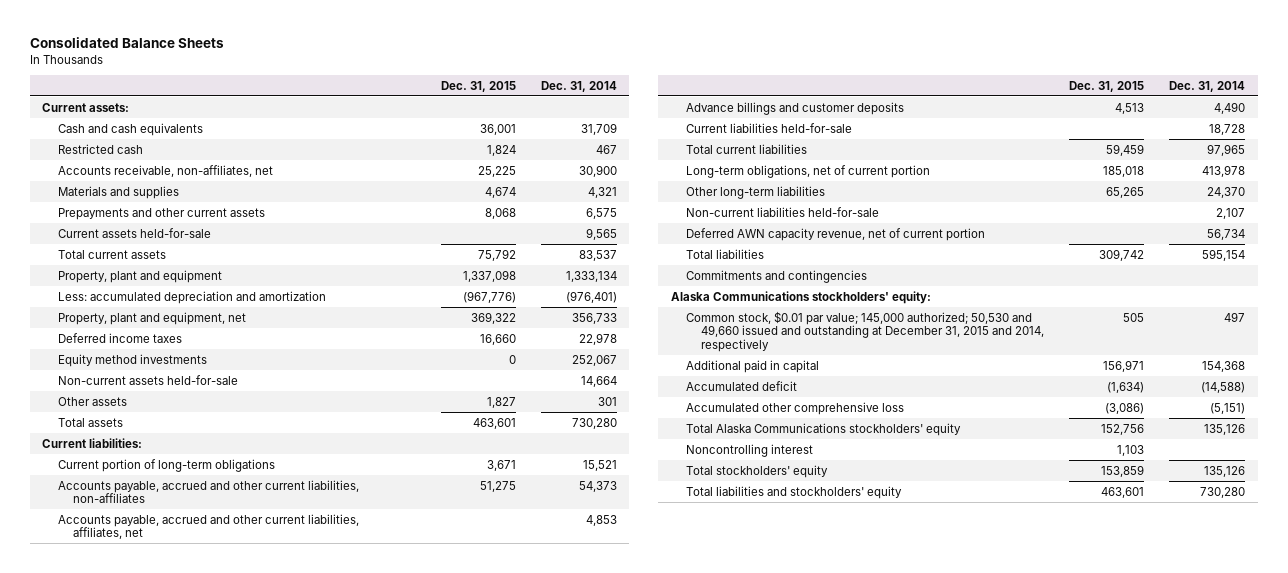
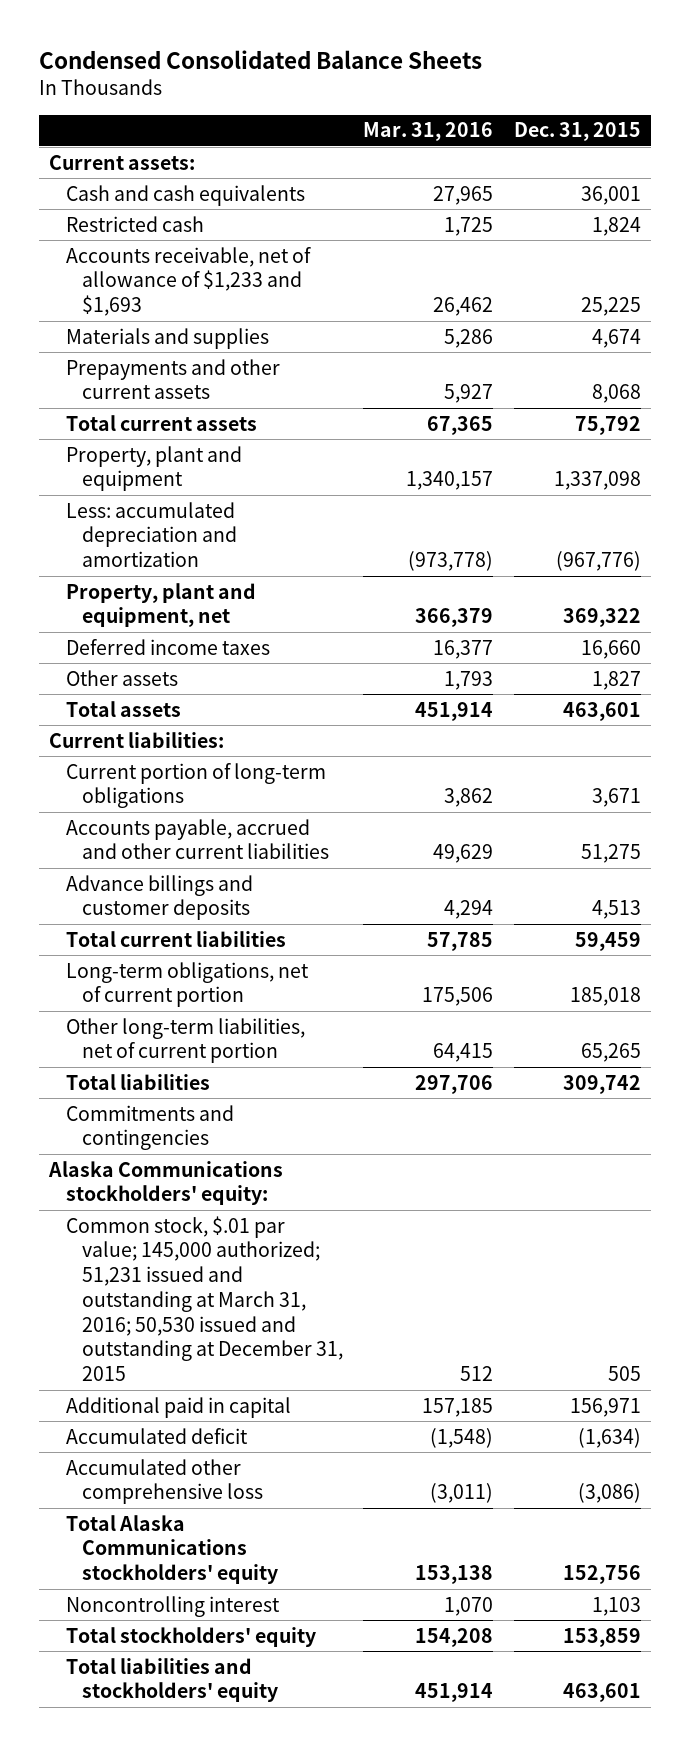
[29,36,224,48] Consolidated Balance Sheets -> [39,50,483,70] Condensed Consolidated Balance Sheets
[540,80,617,92] Dec. 31, 2014 -> none
none -> [363,122,494,142] Mar. 31, 2016
[57,164,273,177] Accounts receivable, non-affiliates, net -> [65,246,311,317] Accounts receivable, net of allowance of $1,233 and $1,693
[57,227,211,238] Current assets held-for-sale -> none
[57,353,207,367] Equity method investments -> none
[57,374,238,385] Non-current assets held-for-sale -> none
[57,513,359,540] Accounts payable, accrued and other current liabilities, affiliates, net -> none
[57,479,359,504] Accounts payable, accrued and other current liabilities, non-affiliates -> [65,818,330,860] Accounts payable, accrued and other current liabilities
[686,122,853,133] Current liabilities held-for-sale -> none
[686,206,880,217] Non-current liabilities held-for-sale -> none
[686,227,986,241] Deferred AWN capacity revenue, net of current portion -> none
[686,185,826,199] Other long-term liabilities -> [65,1017,305,1064] Other long-term liabilities, net of current portion
[686,310,1045,353] Common stock, $0.01 par value; 145,000 authorized; 50,530 and 49,660 issued and outstanding at December 31, 2015 and 2014, respectively -> [65,1215,344,1382] Common stock, $.01 par value; 145,000 authorized; 51,231 issued and outstanding at March 31, 2016; 50,530 issued and outstanding at December 31, 2015

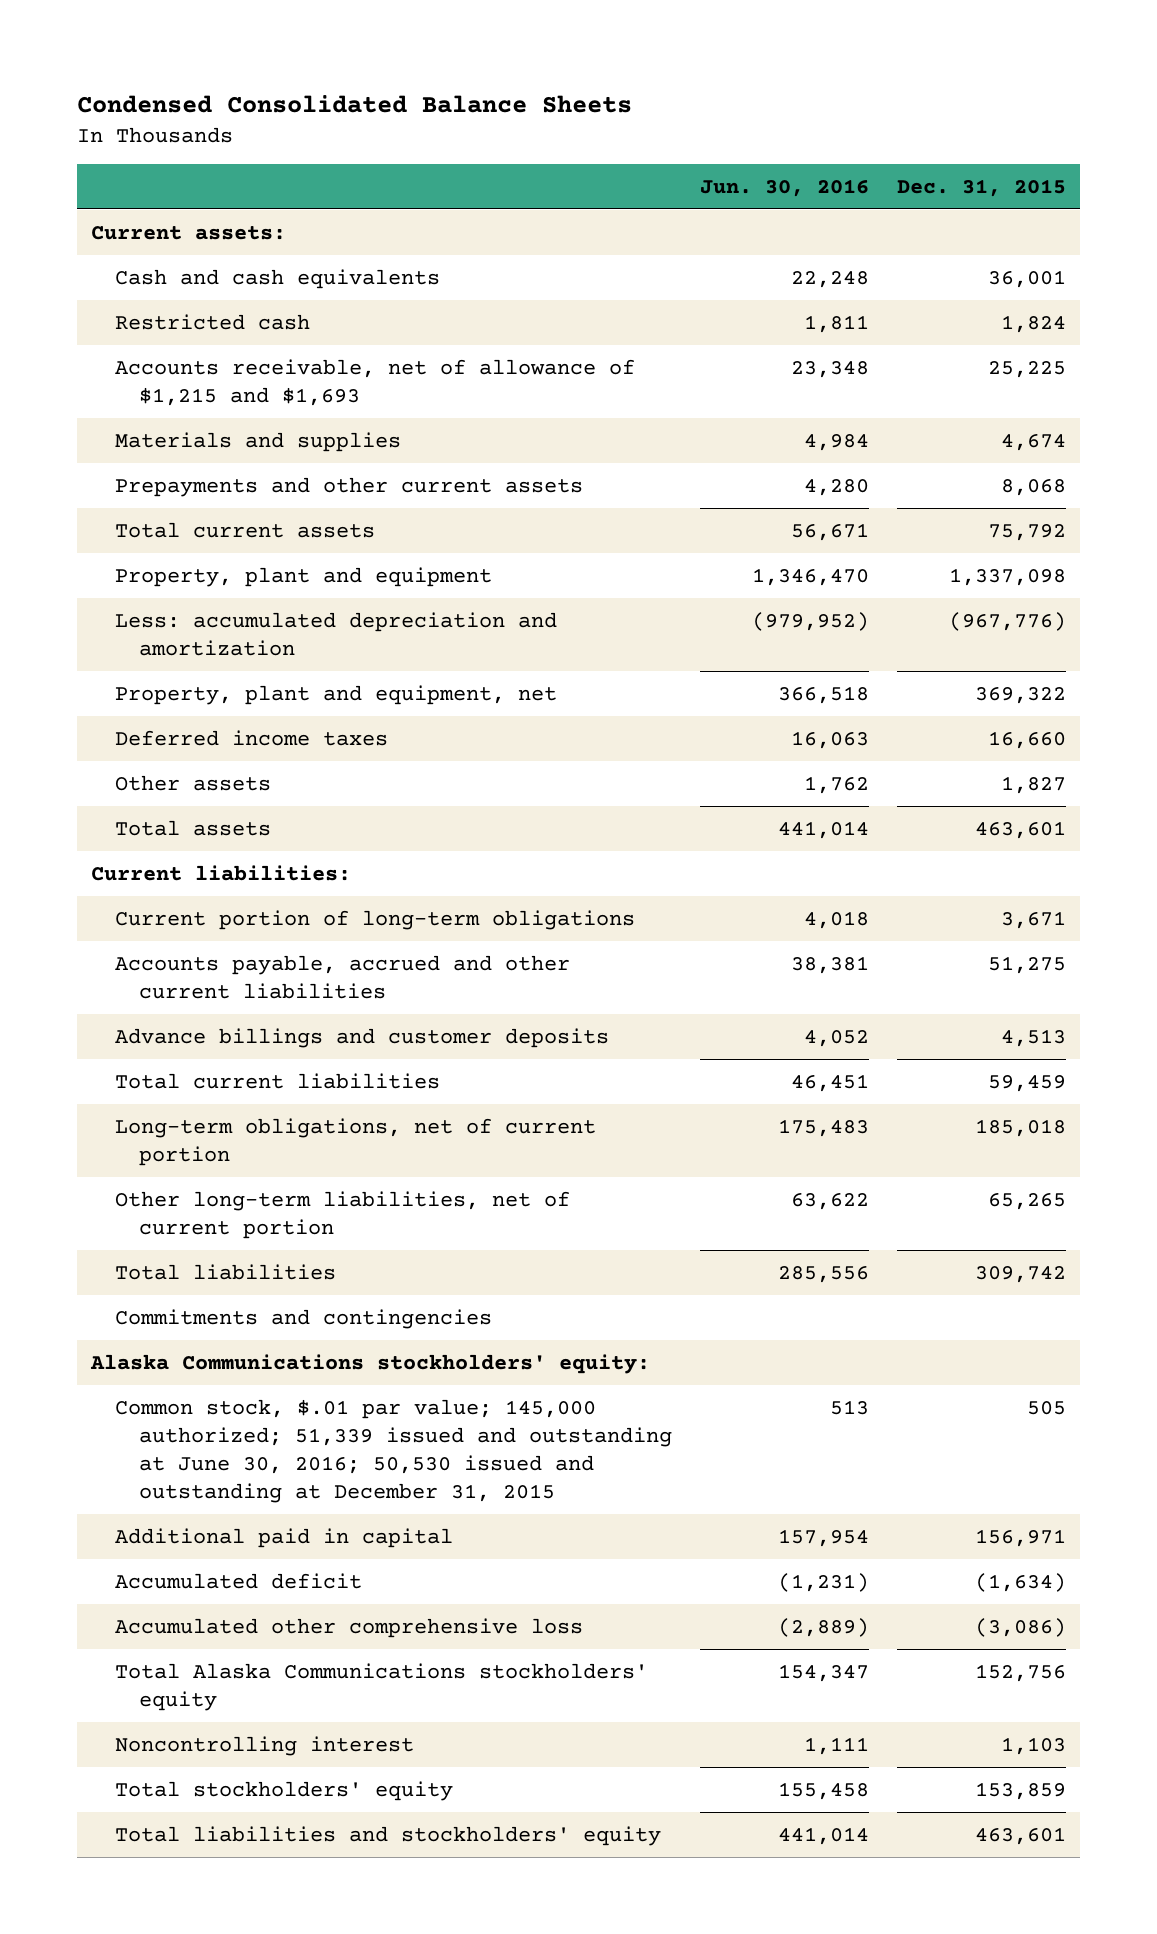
[363,122,494,142] Mar. 31, 2016 -> none
none -> [699,178,869,197] Jun. 30, 2016
[65,246,311,317] Accounts receivable, net of allowance of $1,233 and $1,693 -> [114,358,635,406] Accounts receivable, net of allowance of $1,215 and $1,693
[65,1215,344,1382] Common stock, $.01 par value; 145,000 authorized; 51,231 issued and outstanding at March 31, 2016; 50,530 issued and outstanding at December 31, 2015 -> [114,1398,672,1503] Common stock, $.01 par value; 145,000 authorized; 51,339 issued and outstanding at June 30, 2016; 50,530 issued and outstanding at December 31, 2015

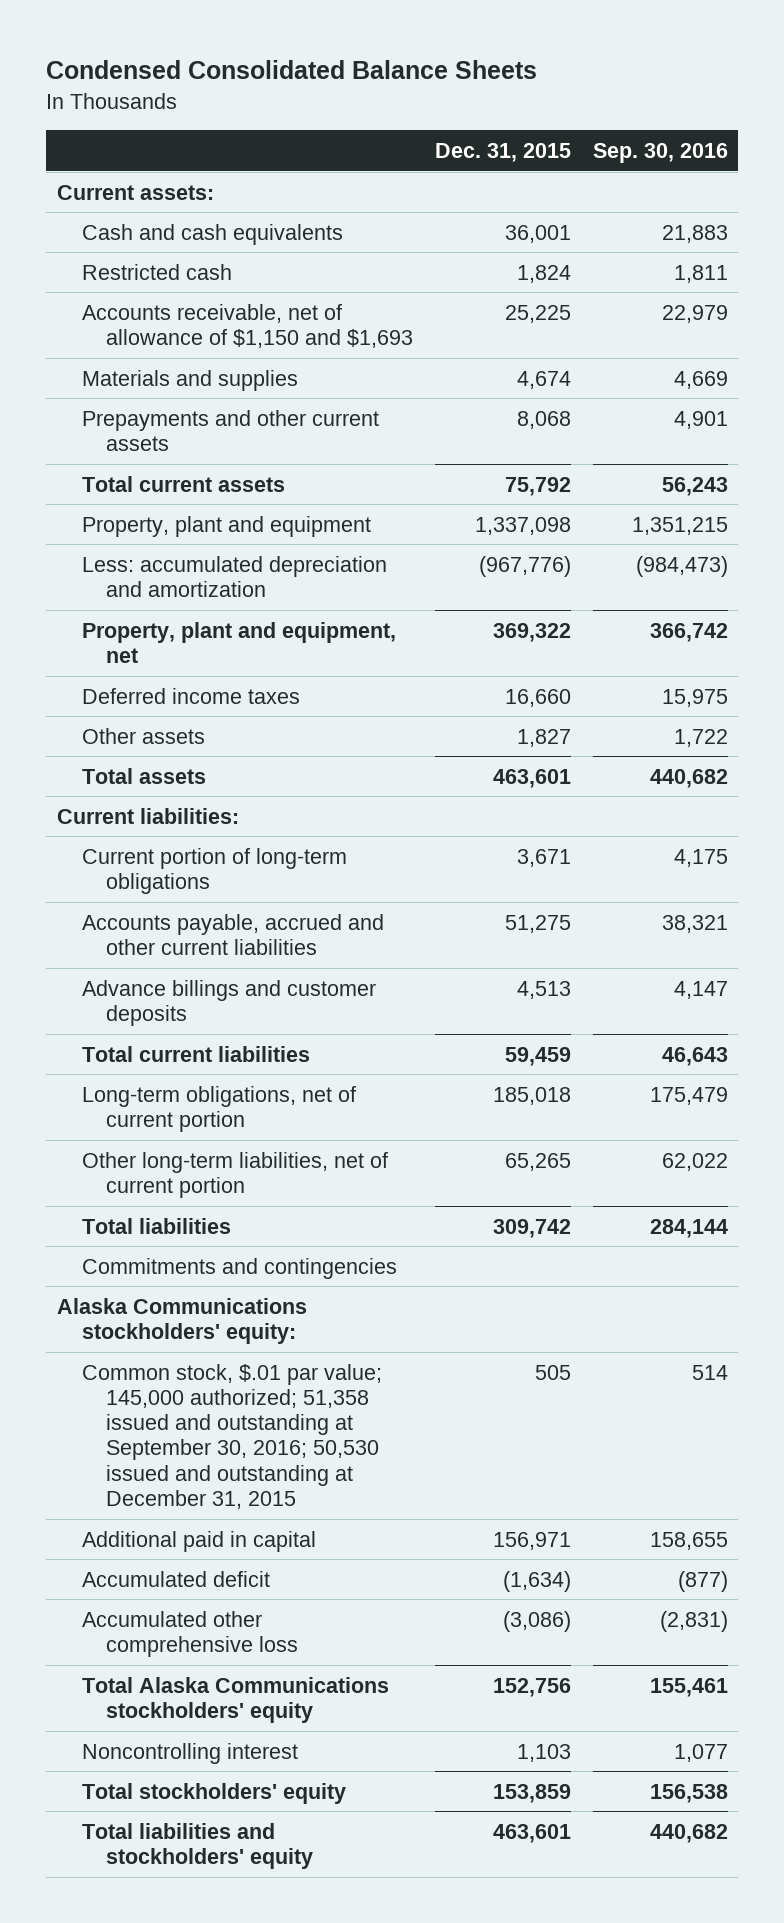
[699,178,869,197] Jun. 30, 2016 -> none
none -> [592,142,728,163] Sep. 30, 2016
[114,358,635,406] Accounts receivable, net of allowance of $1,215 and $1,693 -> [81,303,414,348] Accounts receivable, net of allowance of $1,150 and $1,693
[114,1398,672,1503] Common stock, $.01 par value; 145,000 authorized; 51,339 issued and outstanding at June 30, 2016; 50,530 issued and outstanding at December 31, 2015 -> [81,1363,382,1509] Common stock, $.01 par value; 145,000 authorized; 51,358 issued and outstanding at September 30, 2016; 50,530 issued and outstanding at December 31, 2015

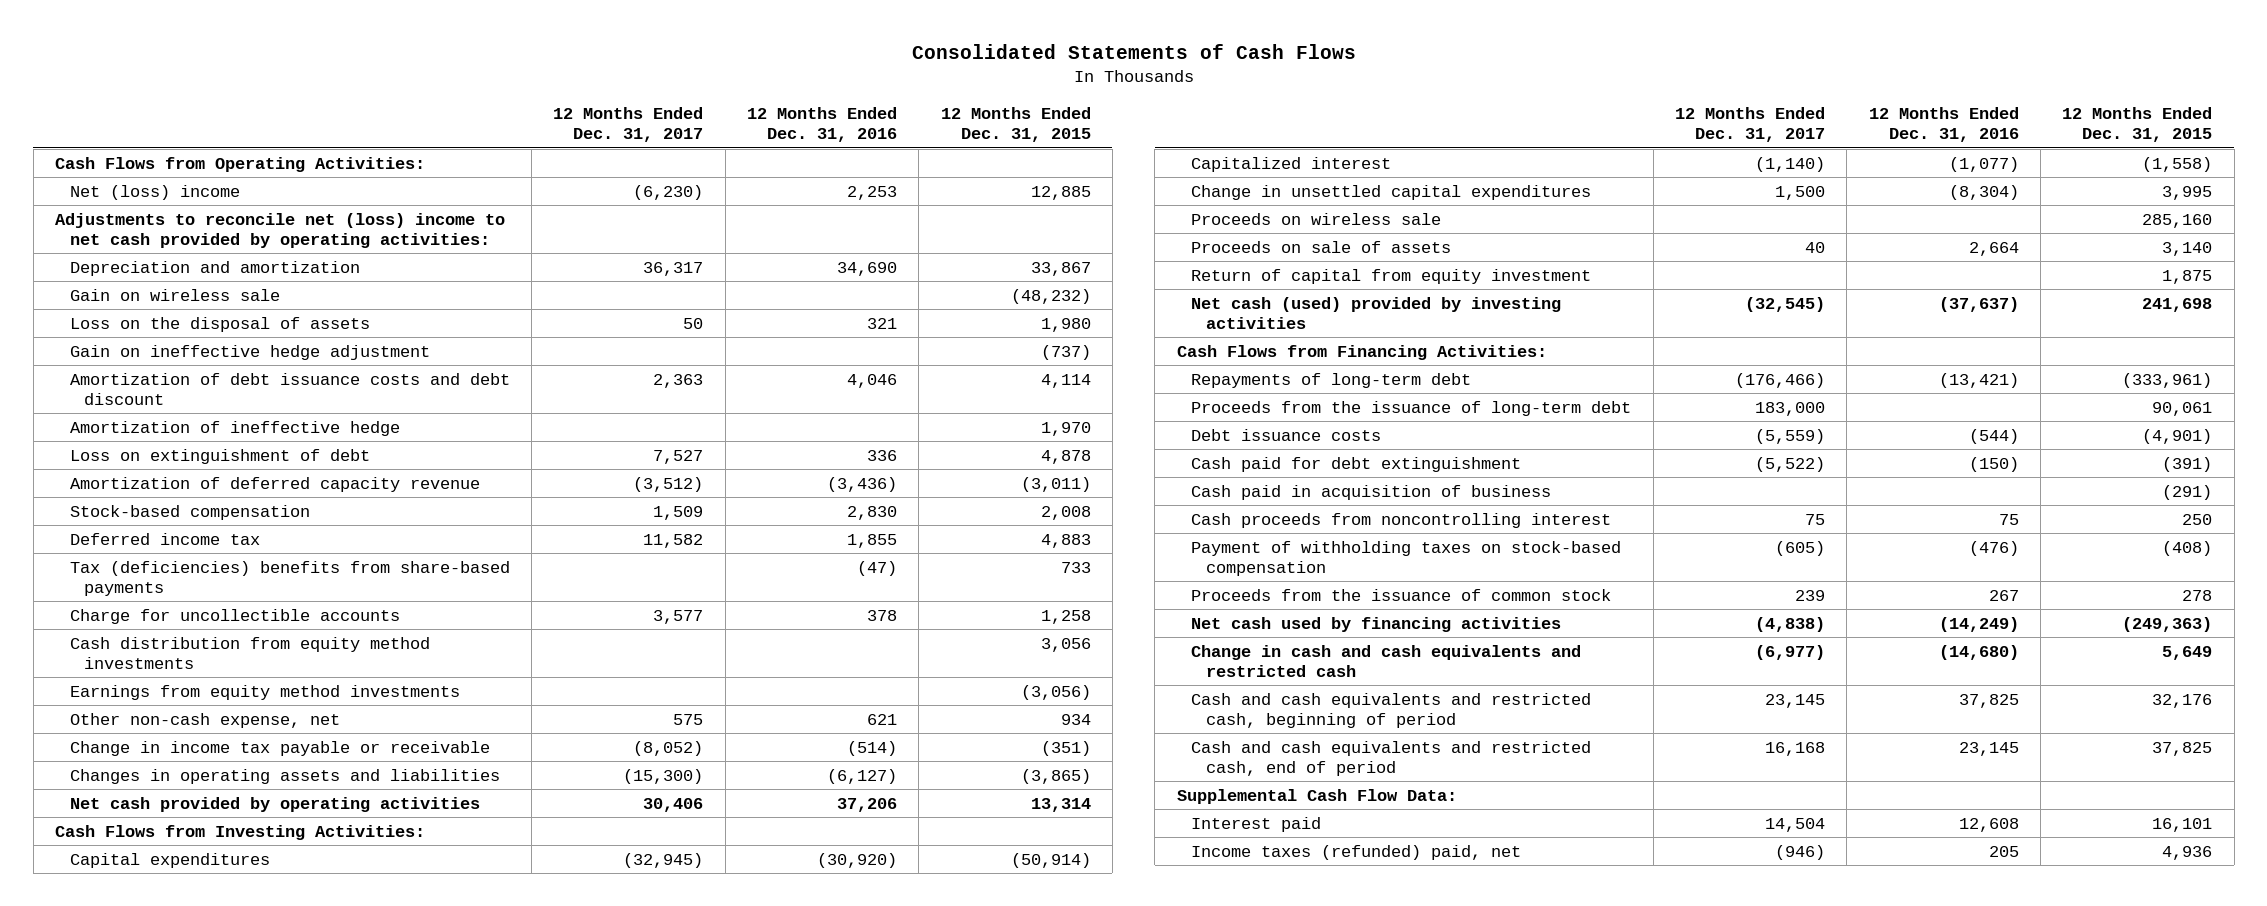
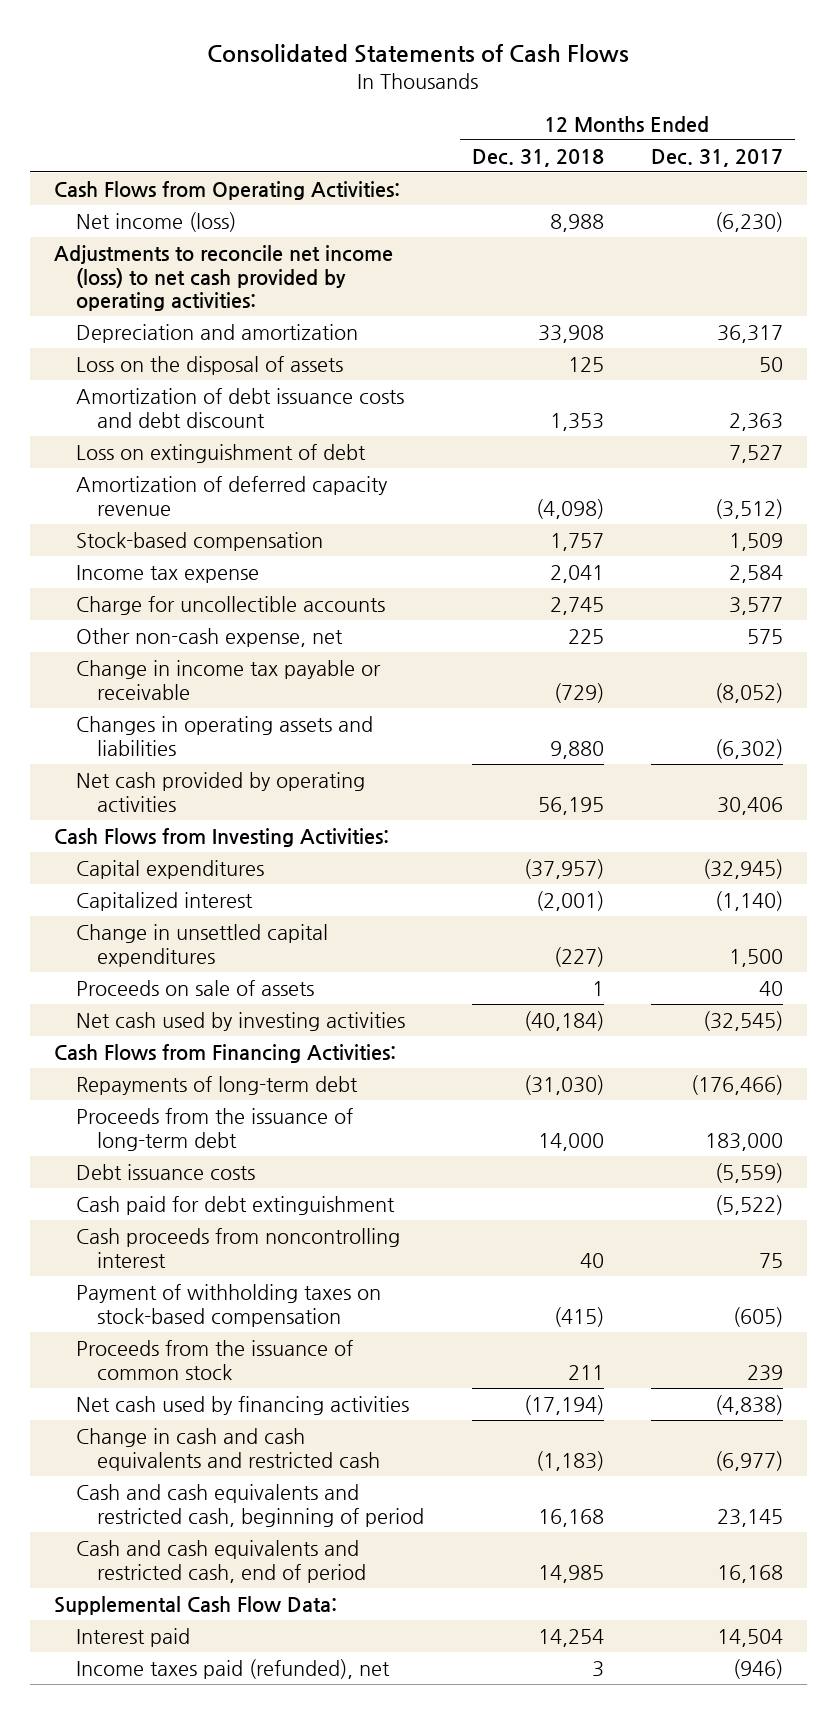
[746,106,897,142] 12 Months Ended Dec. 31, 2016 -> none
[940,106,1091,142] 12 Months Ended Dec. 31, 2015 -> none
none -> [471,148,604,167] Dec. 31, 2018
[69,184,240,200] Net (loss) income -> [75,212,236,233] Net income (loss)
[54,212,505,248] Adjustments to reconcile net (loss) income to net cash provided by operating activities: -> [53,245,393,312] Adjustments to reconcile net income (loss) to net cash provided by operating activities:
[69,288,280,301] Gain on wireless sale -> none
[69,344,430,360] Gain on ineffective hedge adjustment -> none
[69,420,400,436] Amortization of ineffective hedge -> none
[69,560,510,596] Tax (deficiencies) benefits from share-based payments -> none
[69,532,260,545] Deferred income tax -> [75,565,259,584] Income tax expense
[643,533,704,548] 11,582 -> [728,565,783,584] 2,584
[69,636,430,669] Cash distribution from equity method investments -> none
[69,684,460,700] Earnings from equity method investments -> none
[623,768,704,784] (15,300) -> [714,738,783,759] (6,302)
[1191,212,1442,225] Proceeds on wireless sale -> none
[1191,268,1592,284] Return of capital from equity investment -> none
[1191,296,1562,329] Net cash (used) provided by investing activities -> [75,1012,405,1032] Net cash used by investing activities
[1191,484,1552,500] Cash paid in acquisition of business -> none
[1191,844,1522,860] Income taxes (refunded) paid, net -> [75,1659,390,1680] Income taxes paid (refunded), net

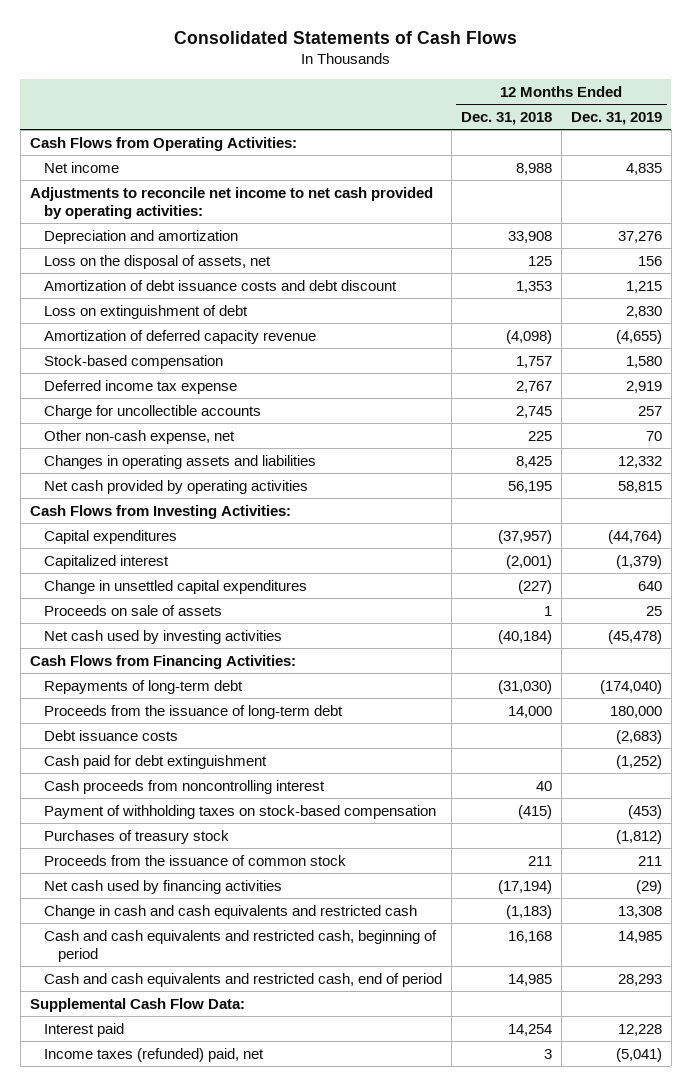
[650,148,783,167] Dec. 31, 2017 -> none
none -> [570,111,662,125] Dec. 31, 2019
[75,212,236,233] Net income (loss) -> [44,161,120,173] Net income
[53,245,393,312] Adjustments to reconcile net income (loss) to net cash provided by operating activities: -> [29,186,433,219] Adjustments to reconcile net income to net cash provided by operating activities:
[75,356,343,376] Loss on the disposal of assets -> [44,254,272,269] Loss on the disposal of assets, net
[75,565,259,584] Income tax expense -> [44,379,238,394] Deferred income tax expense
[549,565,604,584] 2,041 -> [516,380,553,393] 2,767
[75,660,381,700] Change in income tax payable or receivable -> none
[549,740,604,759] 9,880 -> [516,455,553,468] 8,425
none -> [44,829,230,844] Purchases of treasury stock
[75,1659,390,1680] Income taxes paid (refunded), net -> [44,1047,265,1062] Income taxes (refunded) paid, net

